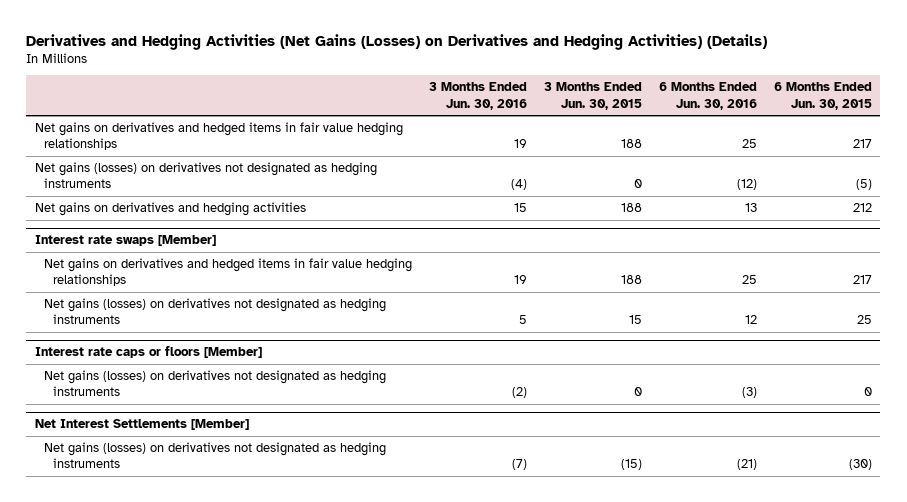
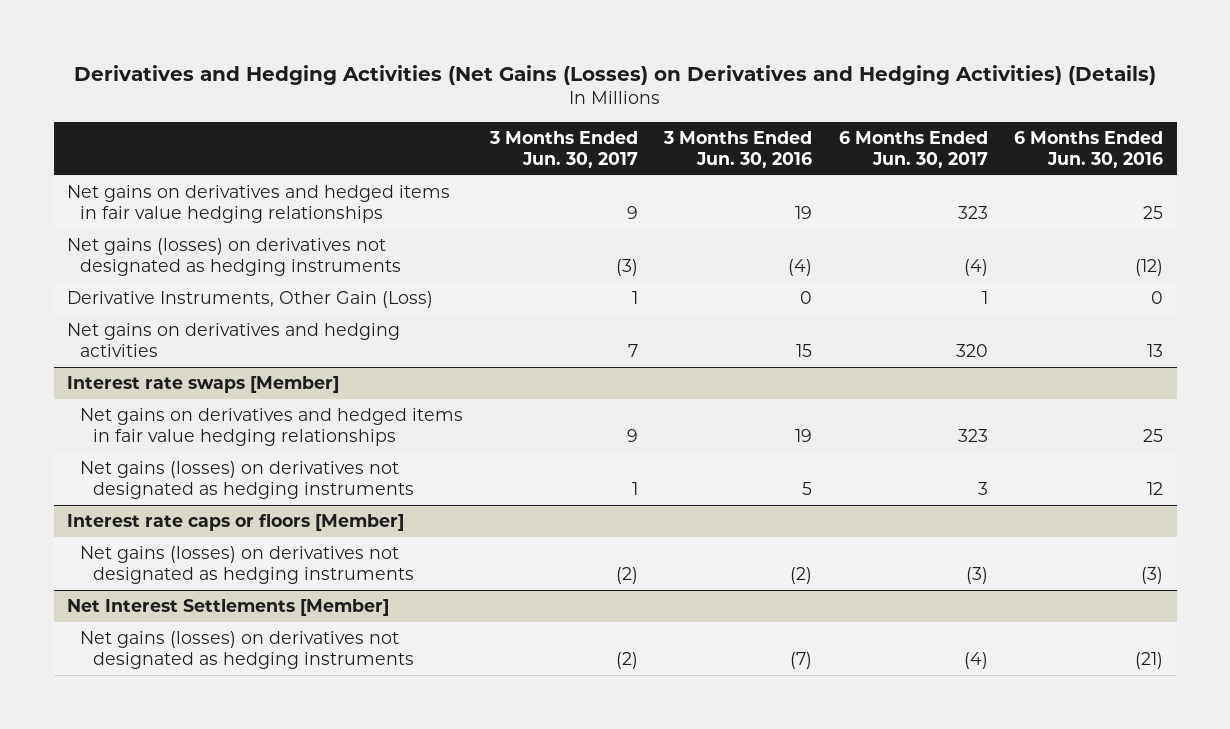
[544,82,643,110] 3 Months Ended Jun. 30, 2015 -> none
[773,82,872,110] 6 Months Ended Jun. 30, 2015 -> none
none -> [488,130,638,168] 3 Months Ended Jun. 30, 2017
none -> [838,130,988,168] 6 Months Ended Jun. 30, 2017
none -> [67,290,434,308] Derivative Instruments, Other Gain (Loss)

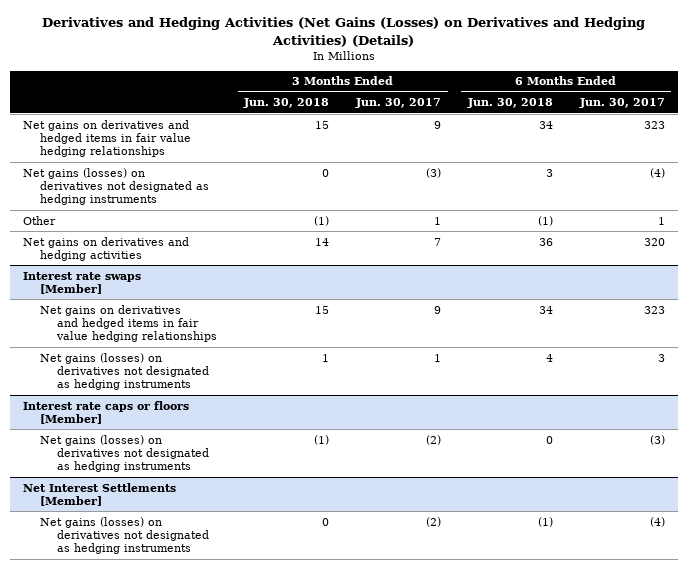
[663,130,813,168] 3 Months Ended Jun. 30, 2016 -> none
[1014,130,1164,168] 6 Months Ended Jun. 30, 2016 -> none
none -> [243,98,330,109] Jun. 30, 2018
none -> [466,98,553,109] Jun. 30, 2018
[67,290,434,308] Derivative Instruments, Other Gain (Loss) -> [23,215,57,225] Other

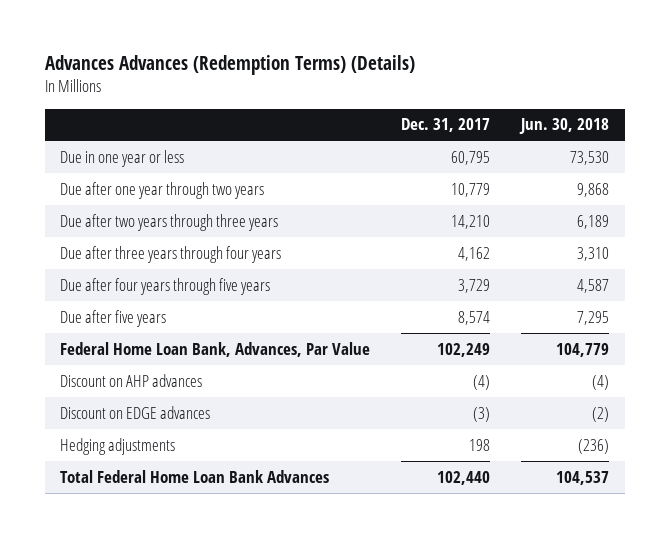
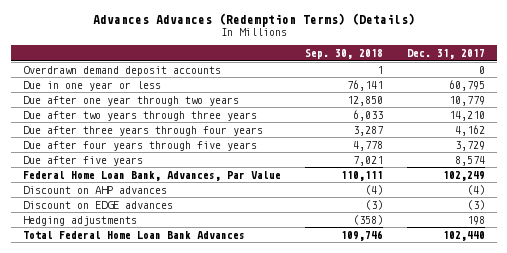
[519,118,610,135] Jun. 30, 2018 -> none
none -> [304,48,383,59] Sep. 30, 2018
none -> [22,65,221,76] Overdrawn demand deposit accounts

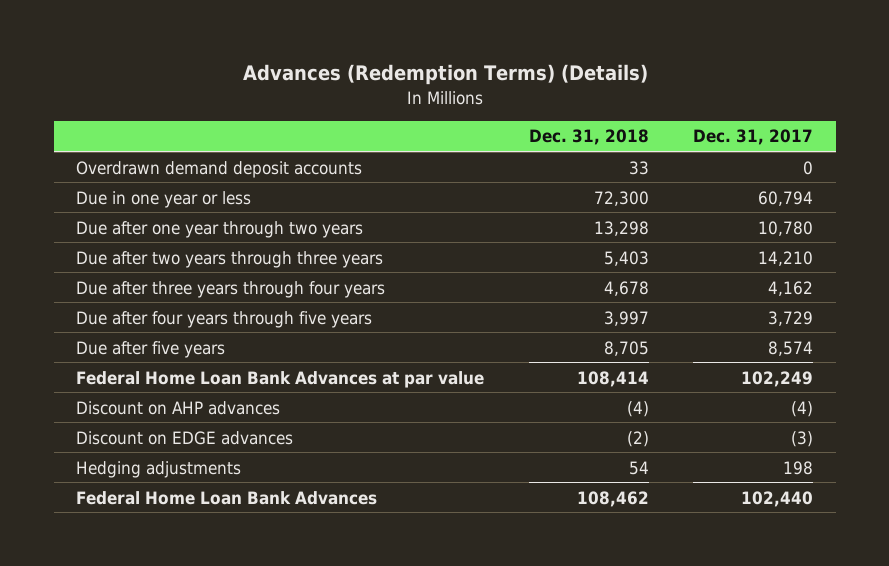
[92,13,415,28] Advances Advances (Redemption Terms) (Details) -> [242,64,648,86] Advances (Redemption Terms) (Details)
[304,48,383,59] Sep. 30, 2018 -> none
none -> [528,129,649,146] Dec. 31, 2018
[448,79,485,91] 60,795 -> [758,190,814,206] 60,794
[448,95,485,106] 10,779 -> [758,220,814,236] 10,780
[22,170,281,181] Federal Home Loan Bank, Advances, Par Value -> [75,370,484,388] Federal Home Loan Bank Advances at par value
[22,230,245,239] Total Federal Home Loan Bank Advances -> [75,490,377,505] Federal Home Loan Bank Advances

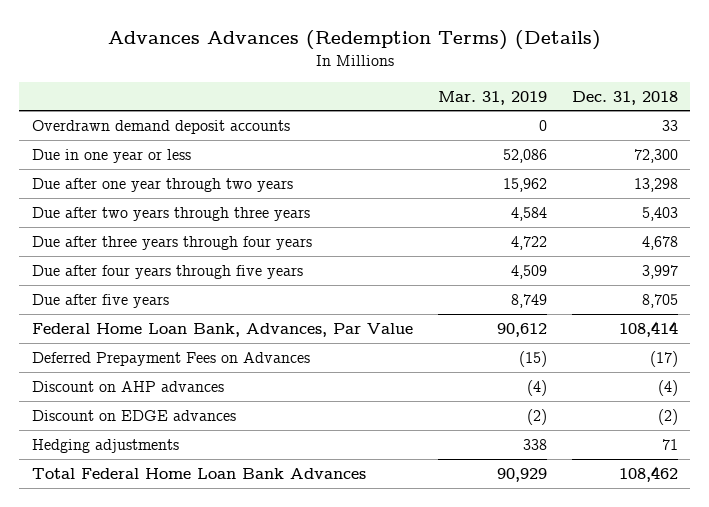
[242,64,648,86] Advances (Redemption Terms) (Details) -> [107,30,601,51] Advances Advances (Redemption Terms) (Details)
[693,129,814,146] Dec. 31, 2017 -> none
none -> [437,90,547,105] Mar. 31, 2019
[75,370,484,388] Federal Home Loan Bank Advances at par value -> [31,322,413,337] Federal Home Loan Bank, Advances, Par Value
none -> [31,351,310,366] Deferred Prepayment Fees on Advances
[628,460,649,475] 54 -> [661,438,678,450] 71
[75,490,377,505] Federal Home Loan Bank Advances -> [31,467,366,479] Total Federal Home Loan Bank Advances

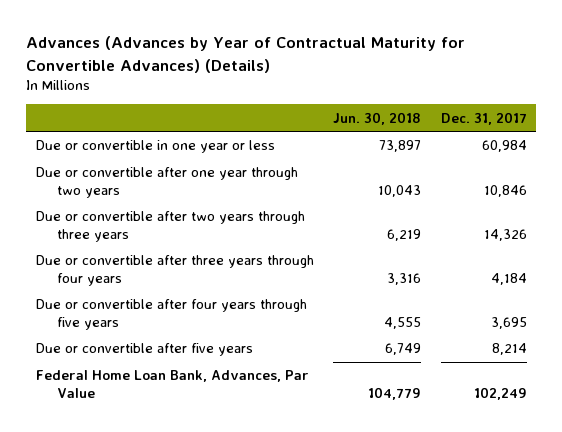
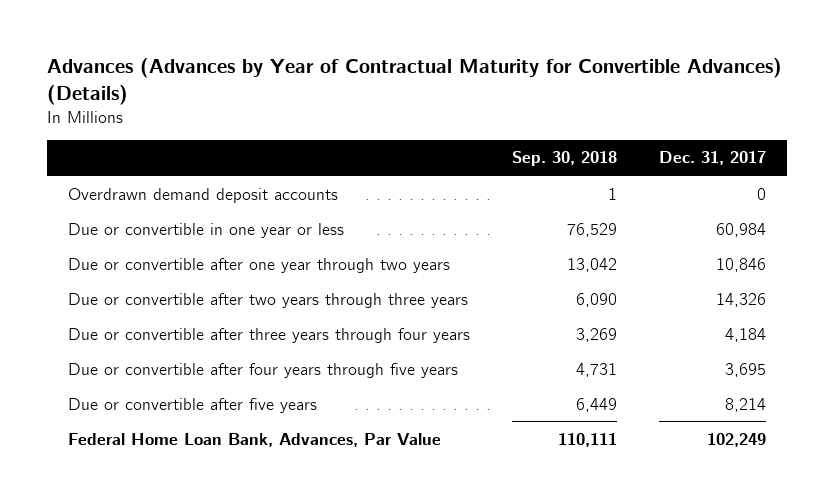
[333,111,422,125] Jun. 30, 2018 -> none
none -> [512,151,618,167] Sep. 30, 2018
none -> [67,187,338,203] Overdrawn demand deposit accounts

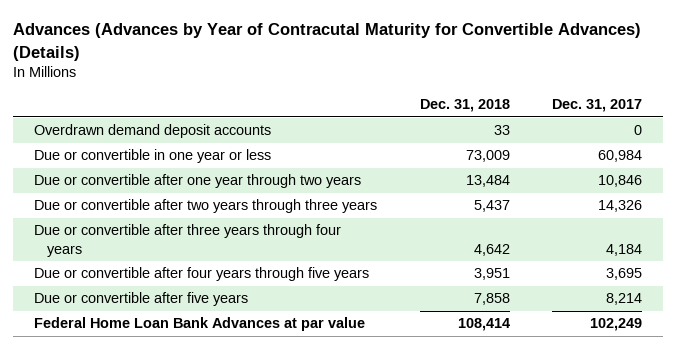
[46,58,782,105] Advances (Advances by Year of Contractual Maturity for Convertible Advances) (Details) -> [12,23,641,61] Advances (Advances by Year of Contracutal Maturity for Convertible Advances) (Details)
[512,151,618,167] Sep. 30, 2018 -> none
none -> [419,99,510,113] Dec. 31, 2018
[67,432,441,447] Federal Home Loan Bank, Advances, Par Value -> [34,317,366,332] Federal Home Loan Bank Advances at par value

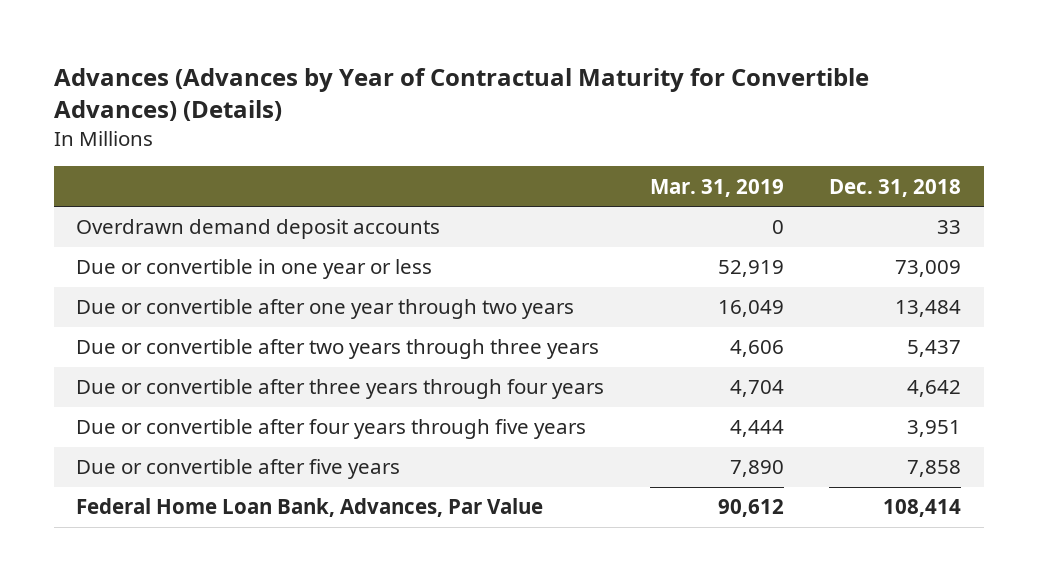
[12,23,641,61] Advances (Advances by Year of Contracutal Maturity for Convertible Advances) (Details) -> [53,67,869,121] Advances (Advances by Year of Contractual Maturity for Convertible Advances) (Details)
[552,99,643,113] Dec. 31, 2017 -> none
none -> [649,178,784,197] Mar. 31, 2019
[34,317,366,332] Federal Home Loan Bank Advances at par value -> [76,498,544,518] Federal Home Loan Bank, Advances, Par Value

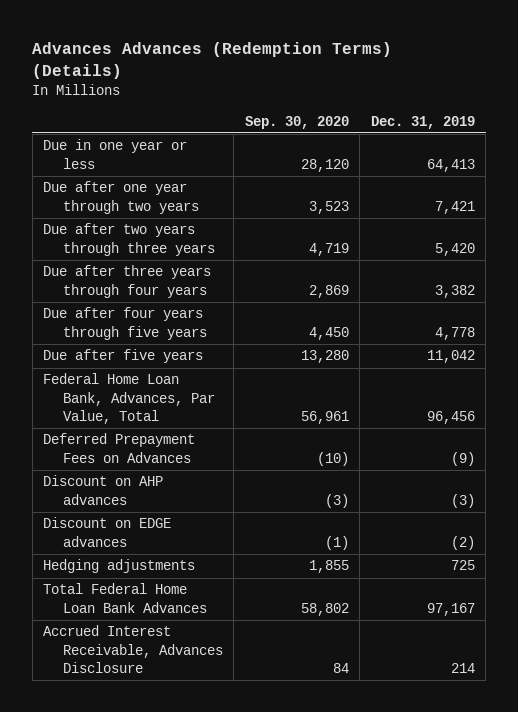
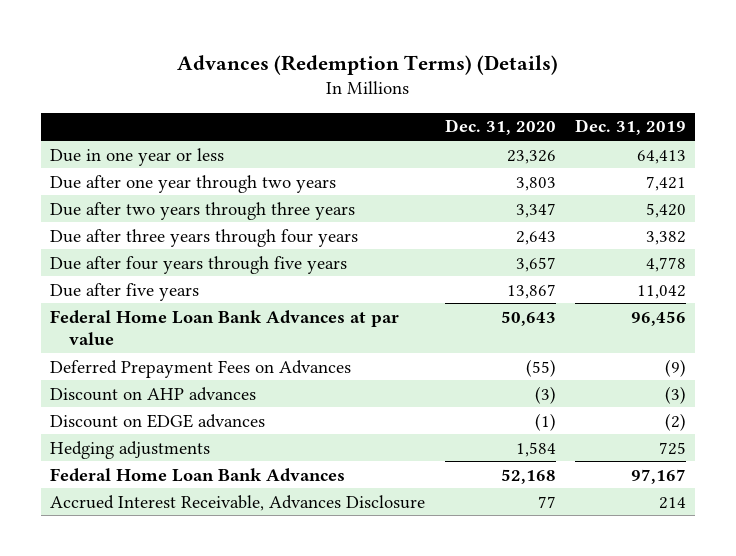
[32,42,393,80] Advances Advances (Redemption Terms) (Details) -> [177,54,559,75] Advances (Redemption Terms) (Details)
[244,115,349,129] Sep. 30, 2020 -> none
none -> [444,119,556,136] Dec. 31, 2020
[43,373,216,424] Federal Home Loan Bank, Advances, Par Value, Total -> [50,309,400,347] Federal Home Loan Bank Advances at par value
[43,583,208,613] Total Federal Home Loan Bank Advances -> [50,467,346,482] Federal Home Loan Bank Advances

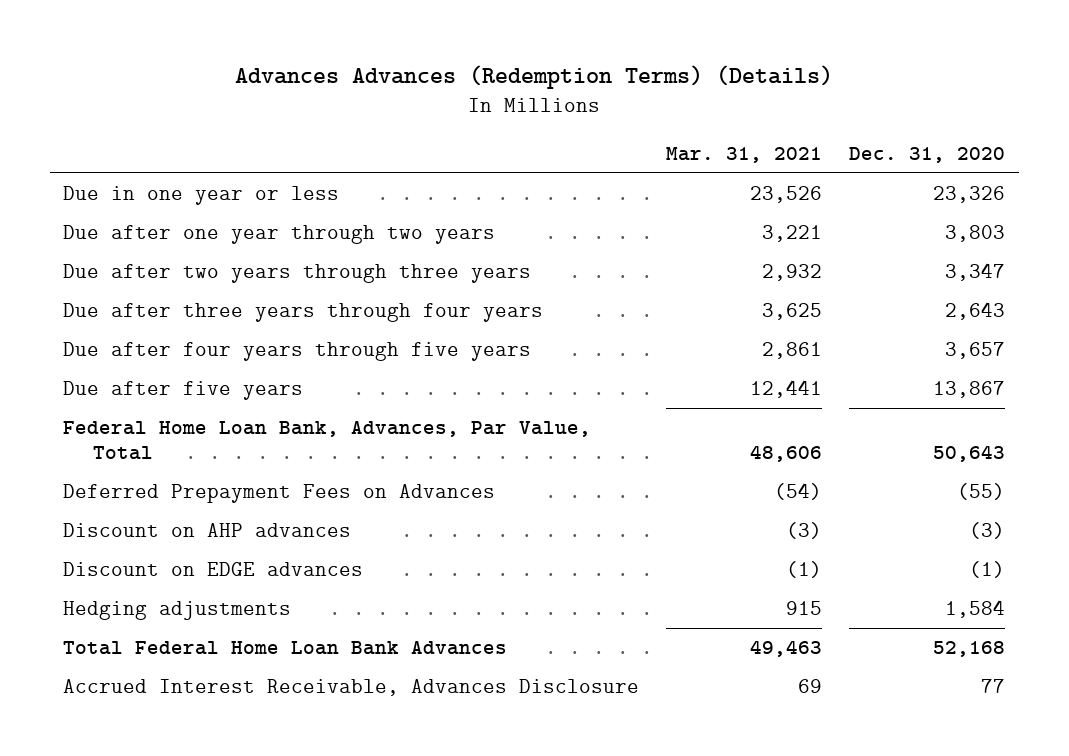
[177,54,559,75] Advances (Redemption Terms) (Details) -> [235,65,834,90] Advances Advances (Redemption Terms) (Details)
[574,119,686,136] Dec. 31, 2019 -> none
none -> [666,146,823,163] Mar. 31, 2021
[50,309,400,347] Federal Home Loan Bank Advances at par value -> [63,420,592,461] Federal Home Loan Bank, Advances, Par Value, Total
[50,467,346,482] Federal Home Loan Bank Advances -> [63,640,508,655] Total Federal Home Loan Bank Advances

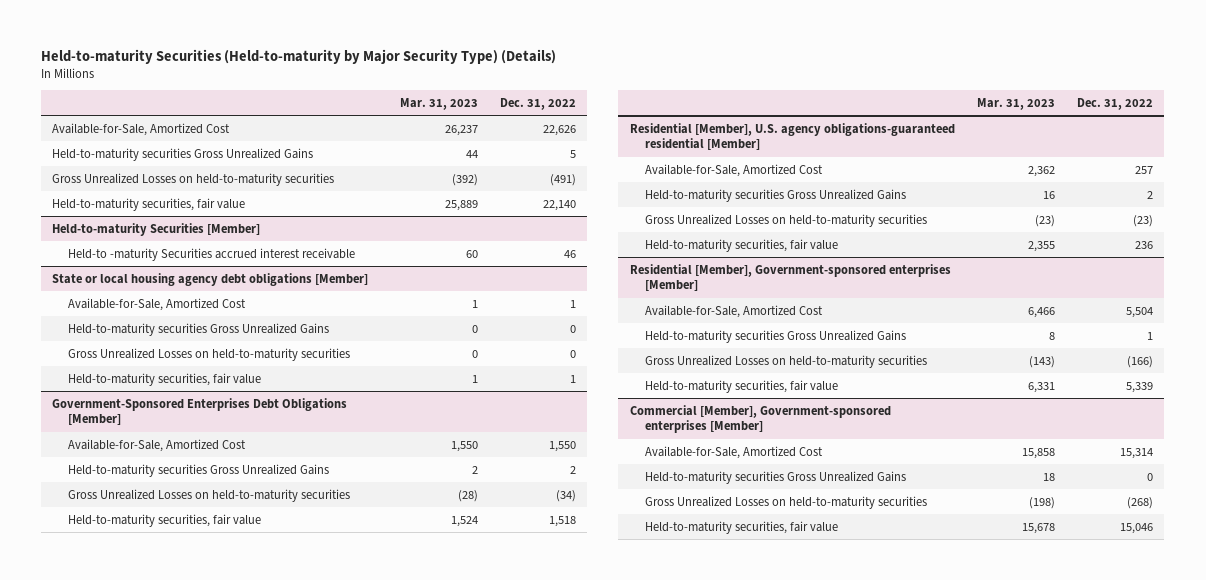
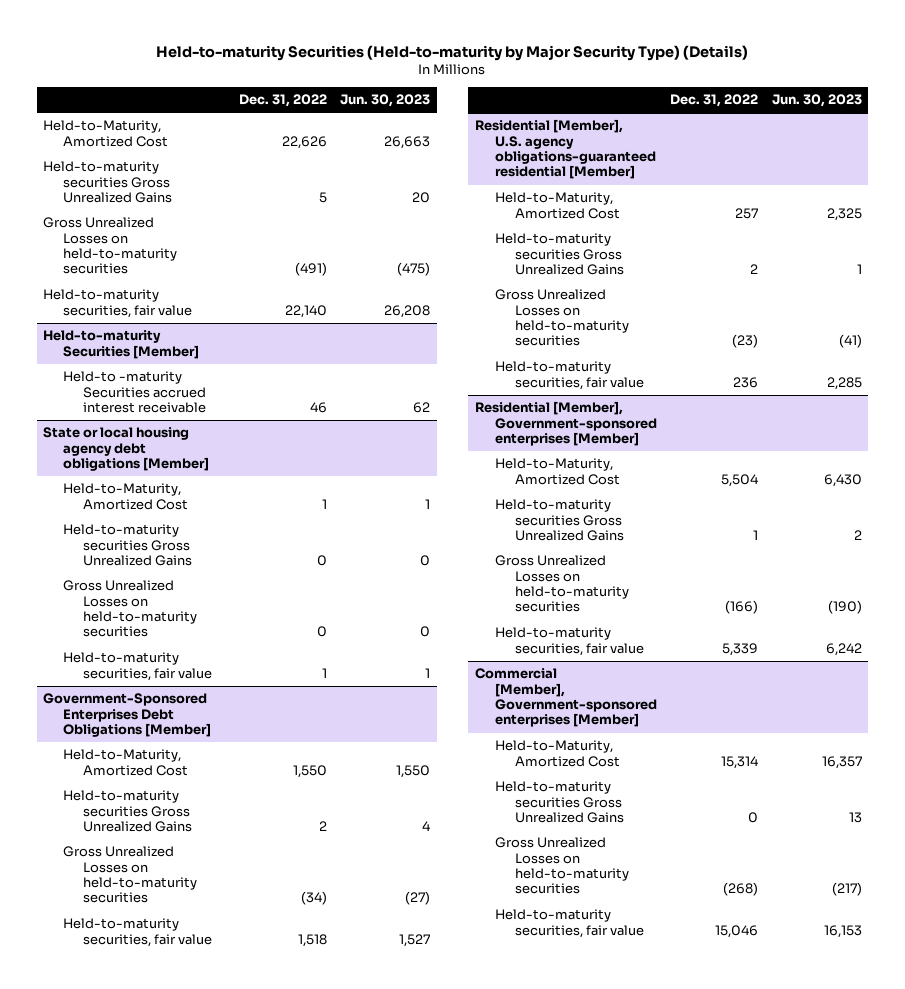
[399,97,478,110] Mar. 31, 2023 -> none
none -> [339,94,430,108] Jun. 30, 2023
[52,122,231,136] Available-for-Sale, Amortized Cost -> [43,120,169,147] Held-to-Maturity, Amortized Cost
[67,297,246,311] Available-for-Sale, Amortized Cost -> [63,483,188,510] Held-to-Maturity, Amortized Cost
[67,438,246,452] Available-for-Sale, Amortized Cost -> [63,749,188,776] Held-to-Maturity, Amortized Cost
[644,163,823,177] Available-for-Sale, Amortized Cost -> [494,192,620,219] Held-to-Maturity, Amortized Cost
[644,304,823,318] Available-for-Sale, Amortized Cost -> [494,458,620,485] Held-to-Maturity, Amortized Cost
[644,445,823,459] Available-for-Sale, Amortized Cost -> [494,740,620,767] Held-to-Maturity, Amortized Cost

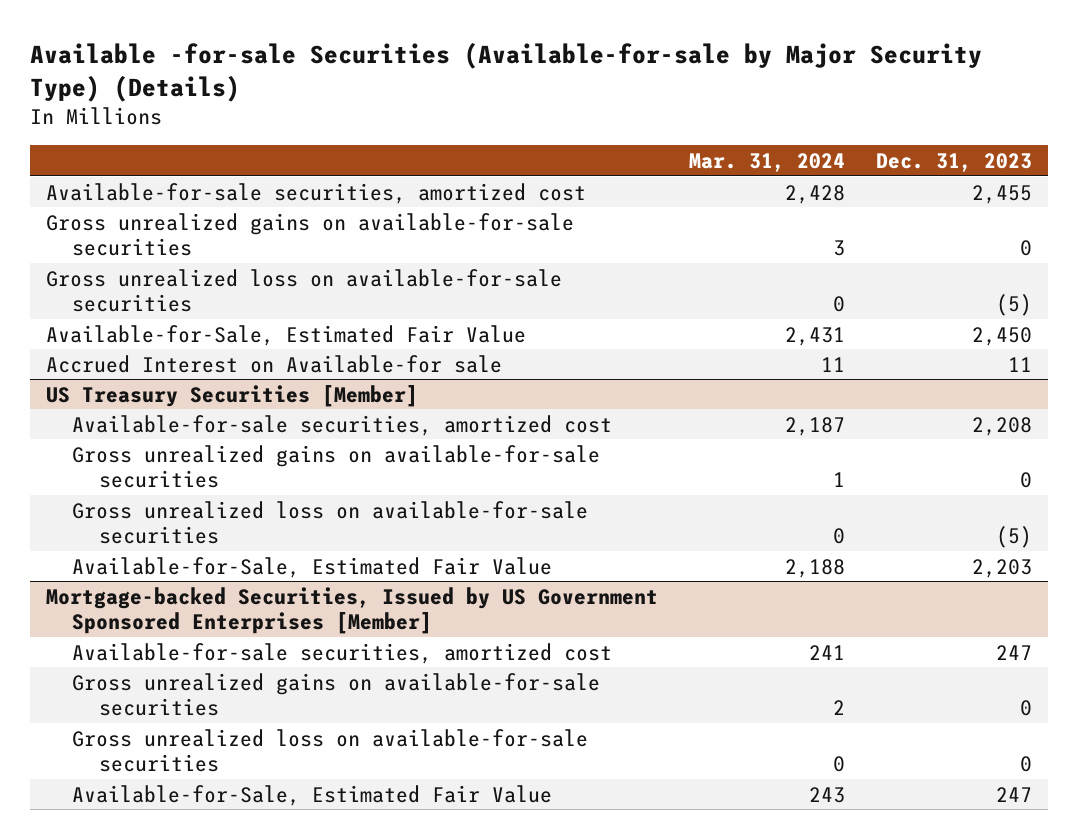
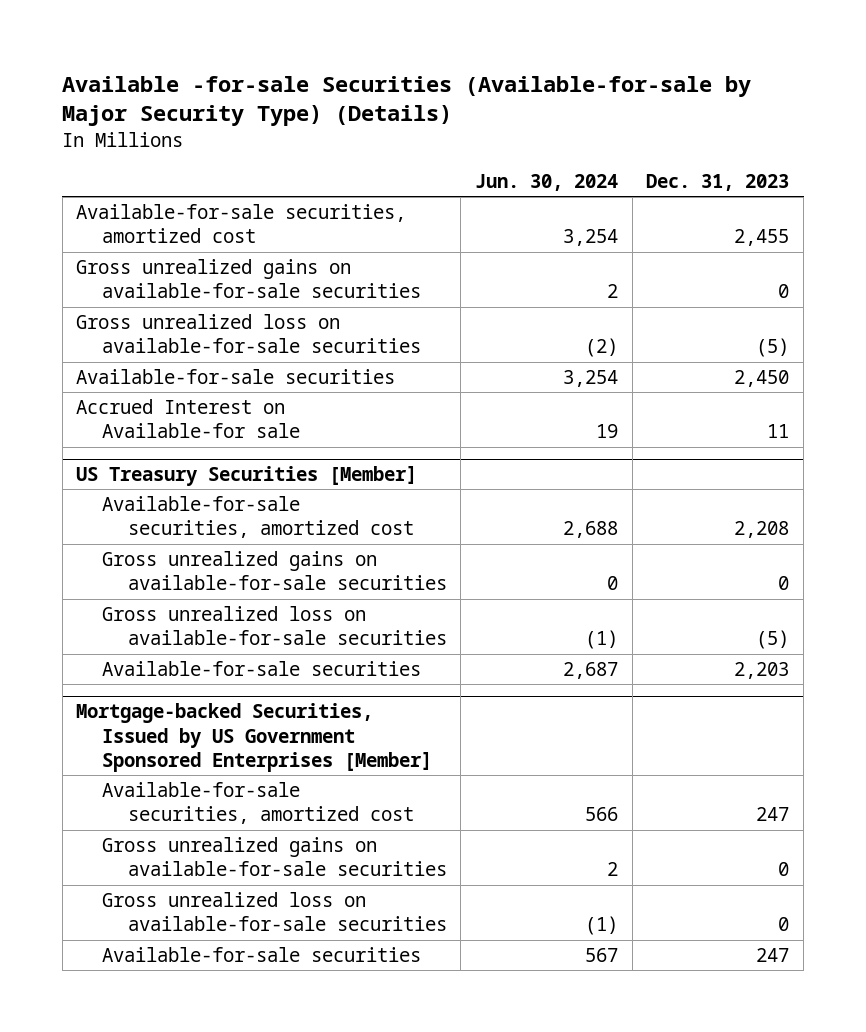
[689,153,846,173] Mar. 31, 2024 -> none
none -> [475,174,619,192] Jun. 30, 2024
[45,324,526,346] Available-for-Sale, Estimated Fair Value -> [76,368,396,384] Available-for-sale securities
[72,556,553,578] Available-for-Sale, Estimated Fair Value -> [101,660,421,676] Available-for-sale securities
[72,784,553,806] Available-for-Sale, Estimated Fair Value -> [101,946,421,962] Available-for-sale securities

